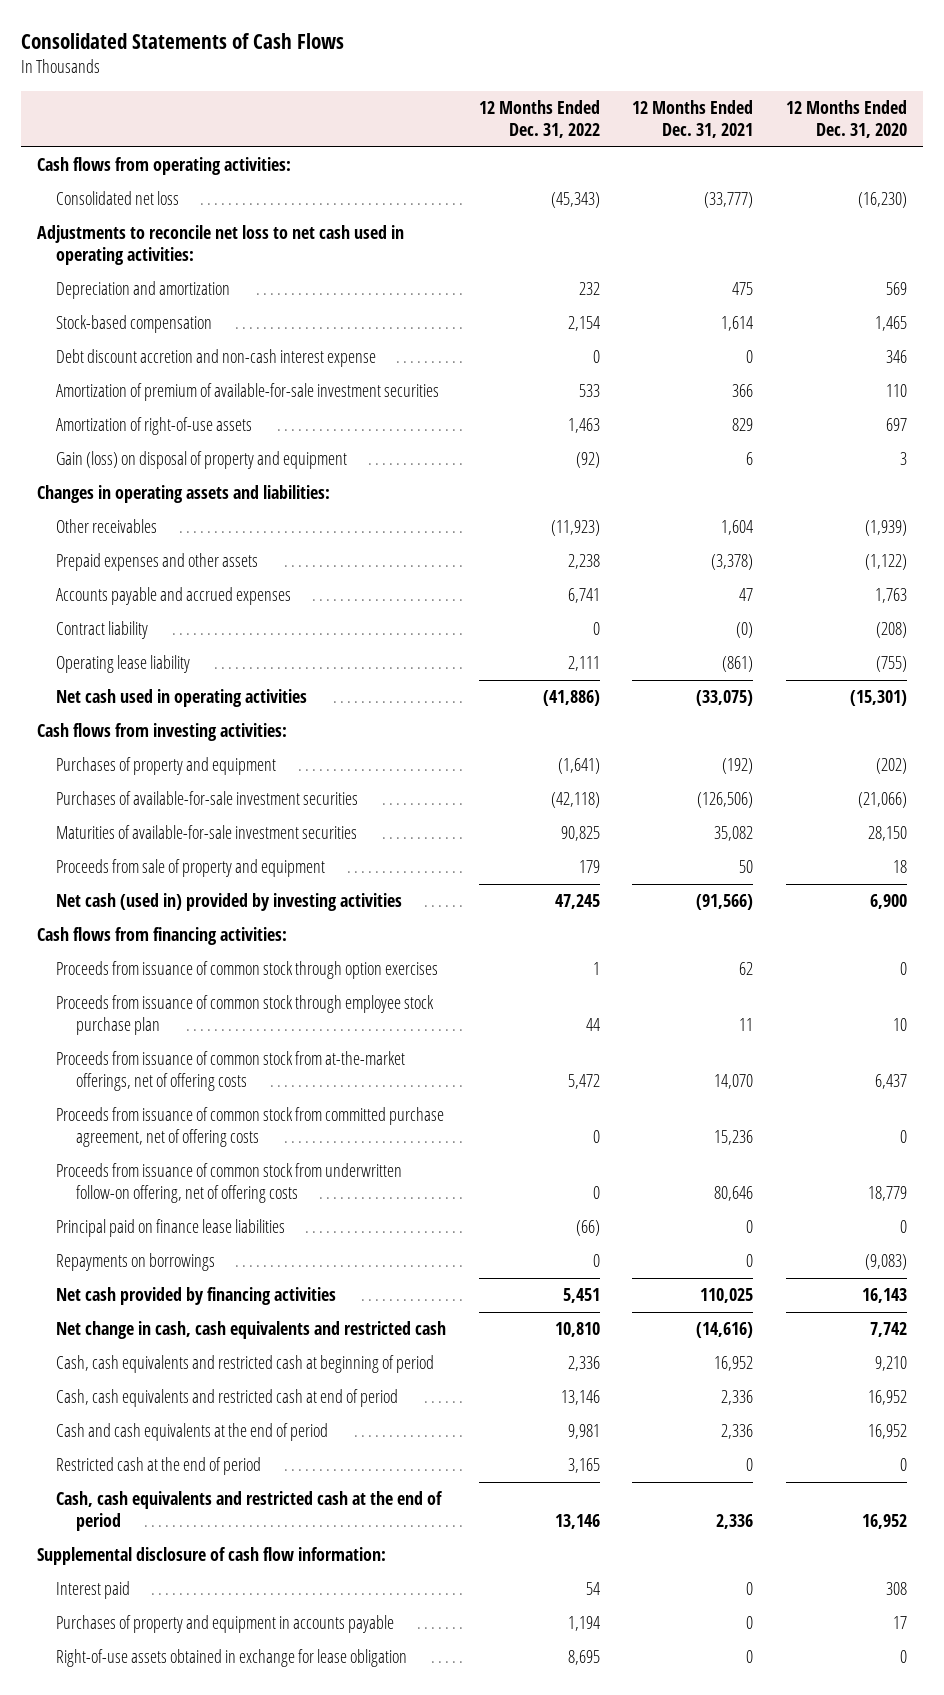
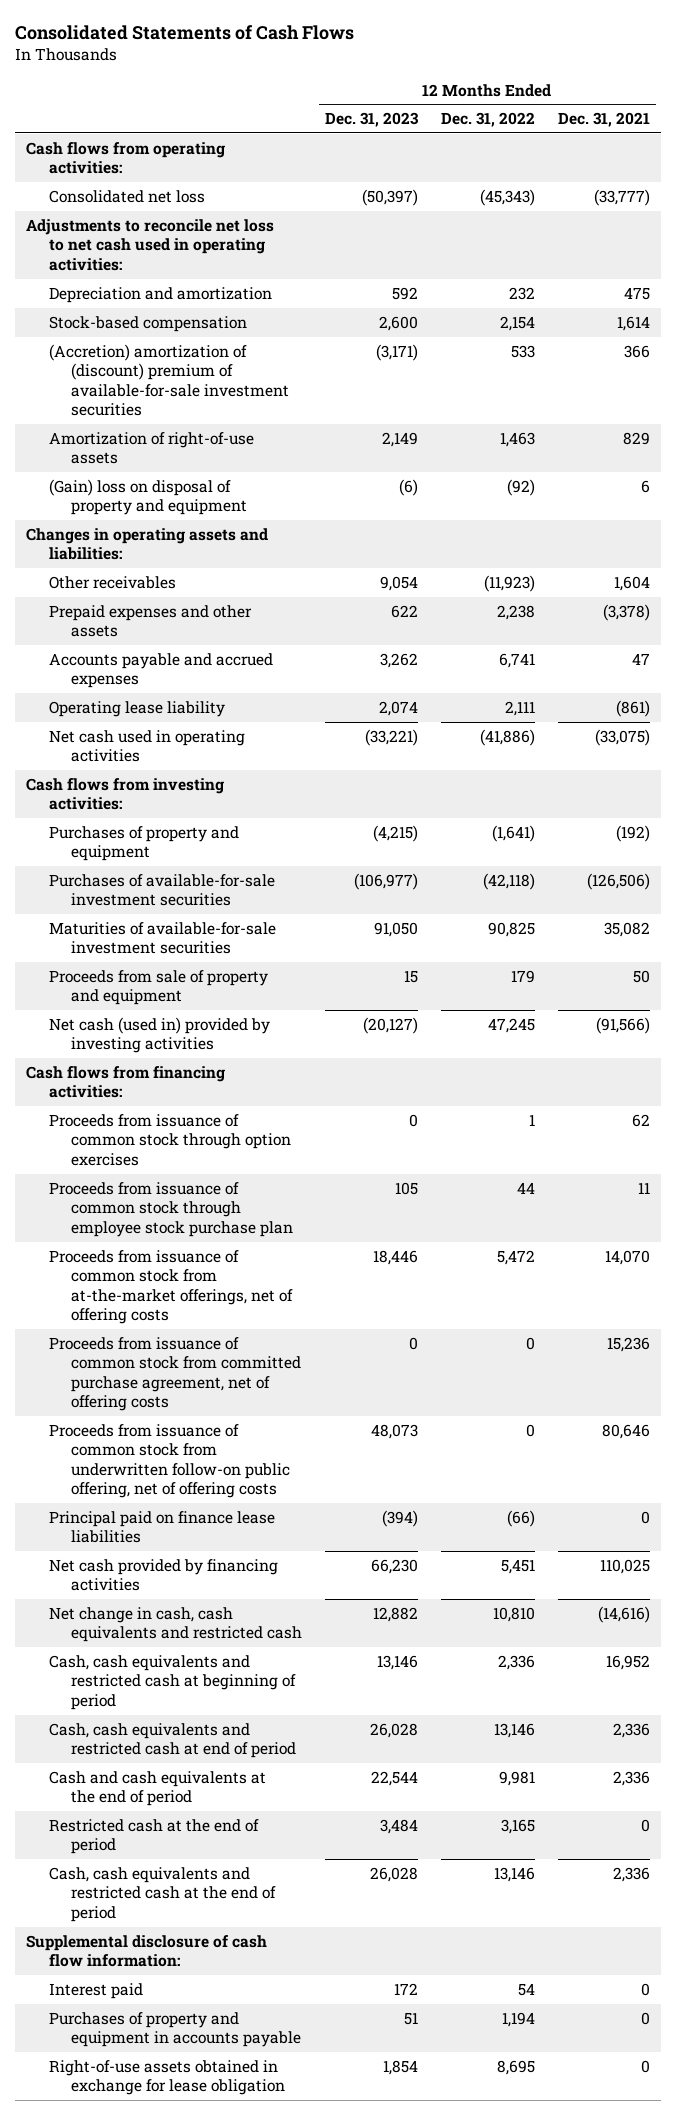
[785,100,907,139] 12 Months Ended Dec. 31, 2020 -> none
none -> [324,112,419,128] Dec. 31, 2023
[56,349,377,368] Debt discount accretion and non-cash interest expense -> none
[56,383,440,402] Amortization of premium of available-for-sale investment securities -> [48,343,289,417] (Accretion) amortization of (discount) premium of available-for-sale investment securities
[56,451,348,470] Gain (loss) on disposal of property and equipment -> [48,478,247,516] (Gain) loss on disposal of property and equipment
[56,621,149,640] Contract liability -> none
[56,1163,403,1204] Proceeds from issuance of common stock from underwritten follow-on offering, net of offering costs -> [48,1423,290,1499] Proceeds from issuance of common stock from underwritten follow-on public offering, net of offering costs
[56,1253,216,1272] Repayments on borrowings -> none

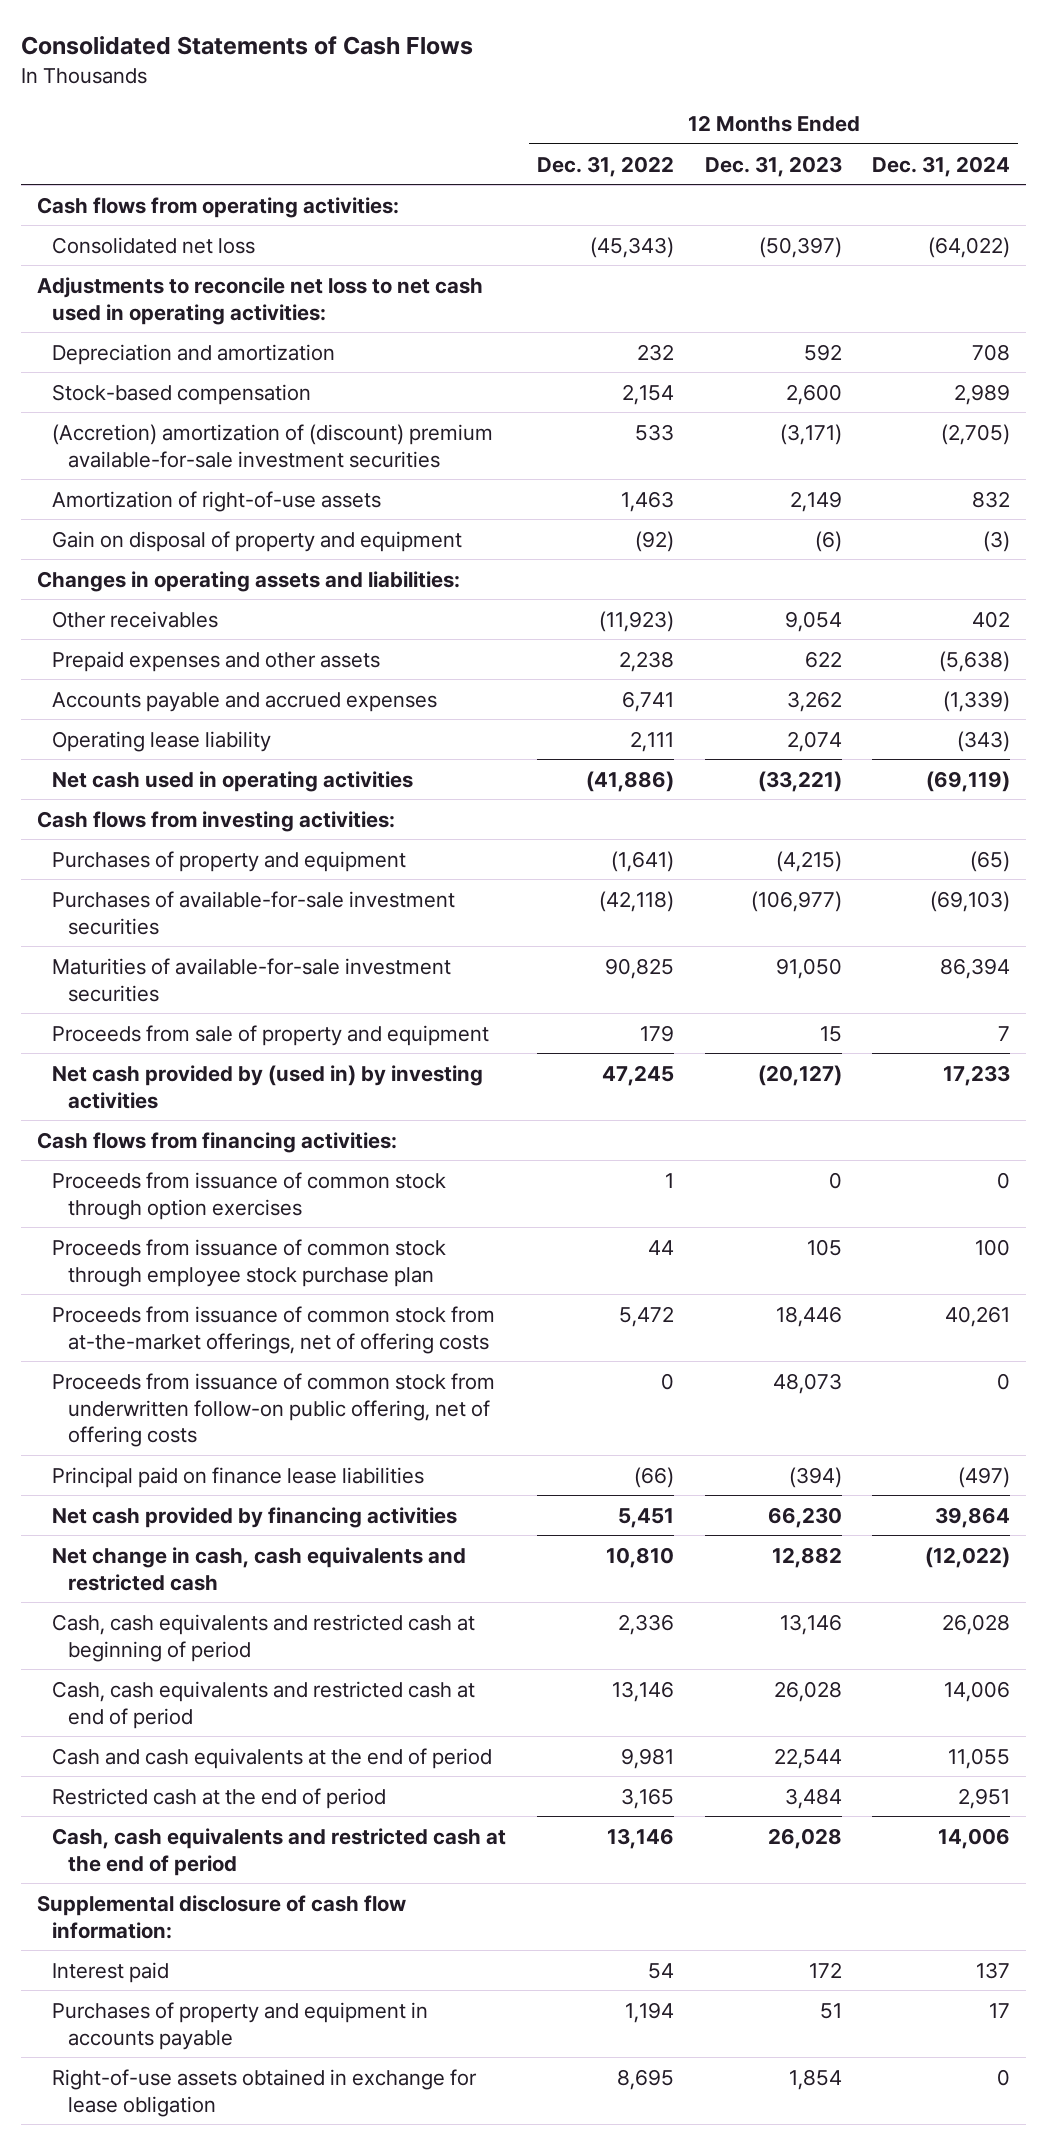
[557,112,650,128] Dec. 31, 2021 -> none
none -> [872,155,1011,177] Dec. 31, 2024
[48,343,289,417] (Accretion) amortization of (discount) premium of available-for-sale investment securities -> [52,423,494,468] (Accretion) amortization of (discount) premium available-for-sale investment securities
[48,478,247,516] (Gain) loss on disposal of property and equipment -> [52,530,463,552] Gain on disposal of property and equipment
[48,1016,270,1054] Net cash (used in) provided by investing activities -> [52,1064,484,1109] Net cash provided by (used in) by investing activities
[48,1336,301,1412] Proceeds from issuance of common stock from committed purchase agreement, net of offering costs -> none

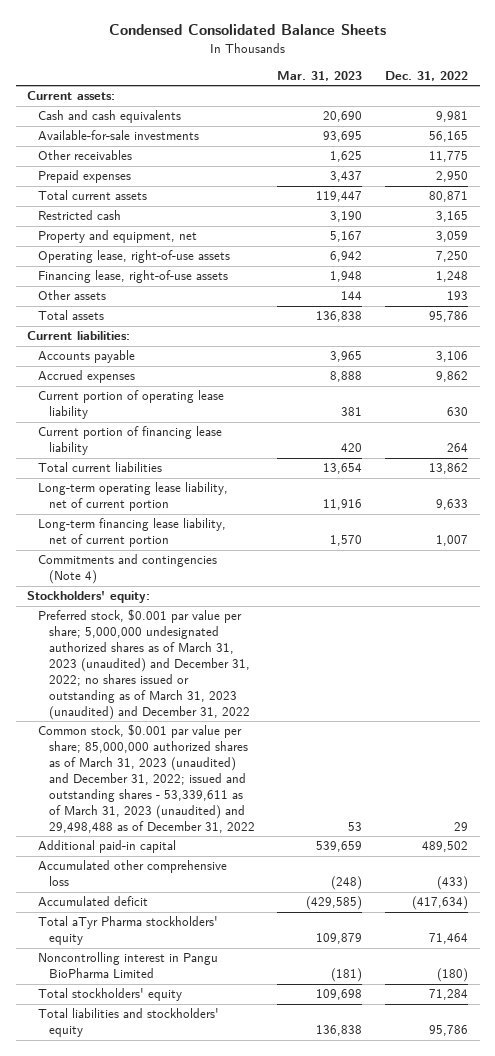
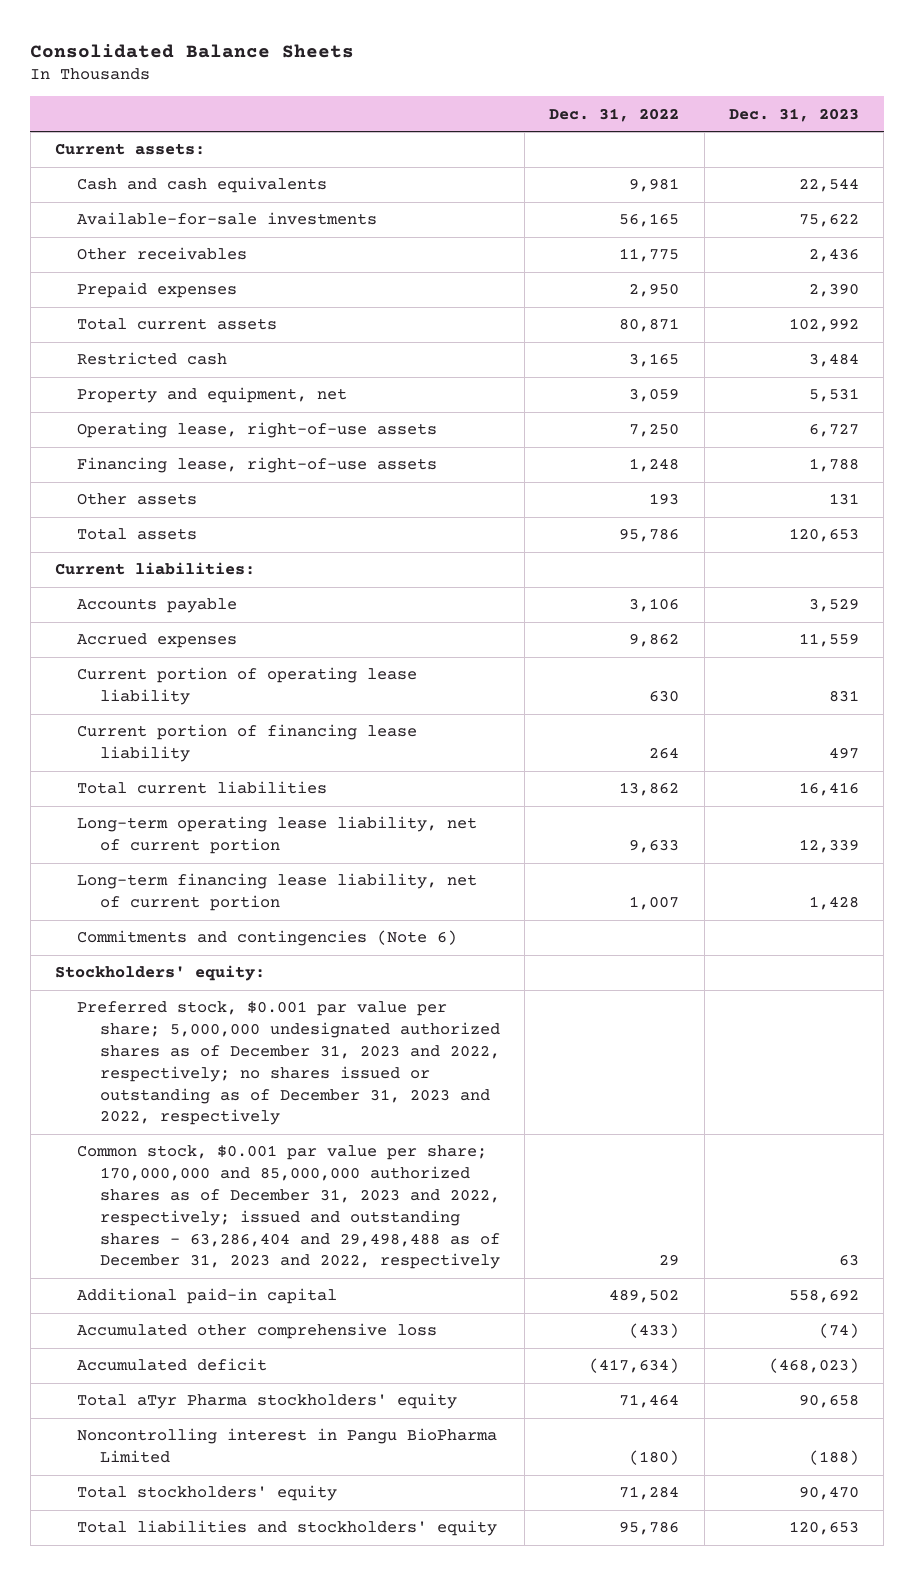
[108,24,386,36] Condensed Consolidated Balance Sheets -> [30,43,355,58] Consolidated Balance Sheets
[277,70,363,81] Mar. 31, 2023 -> none
none -> [729,107,860,122] Dec. 31, 2023
[37,554,217,585] Commitments and contingencies (Note 4) -> [77,930,458,947] Commitments and contingencies (Note 6)
[37,609,250,720] Preferred stock, $0.001 par value per share; 5,000,000 undesignated authorized shares as of March 31, 2023 (unaudited) and December 31, 2022; no shares issued or outstanding as of March 31, 2023 (unaudited) and December 31, 2022 -> [77,1001,500,1126] Preferred stock, $0.001 par value per share; 5,000,000 undesignated authorized shares as of December 31, 2023 and 2022, respectively; no shares issued or outstanding as of December 31, 2023 and 2022, respectively
[37,724,255,833] Common stock, $0.001 par value per share; 85,000,000 authorized shares as of March 31, 2023 (unaudited) and December 31, 2022; issued and outstanding shares - 53,339,611 as of March 31, 2023 (unaudited) and 29,498,488 as of December 31, 2022 -> [77,1145,500,1270] Common stock, $0.001 par value per share; 170,000,000 and 85,000,000 authorized shares as of December 31, 2023 and 2022, respectively; issued and outstanding shares - 63,286,404 and 29,498,488 as of December 31, 2023 and 2022, respectively

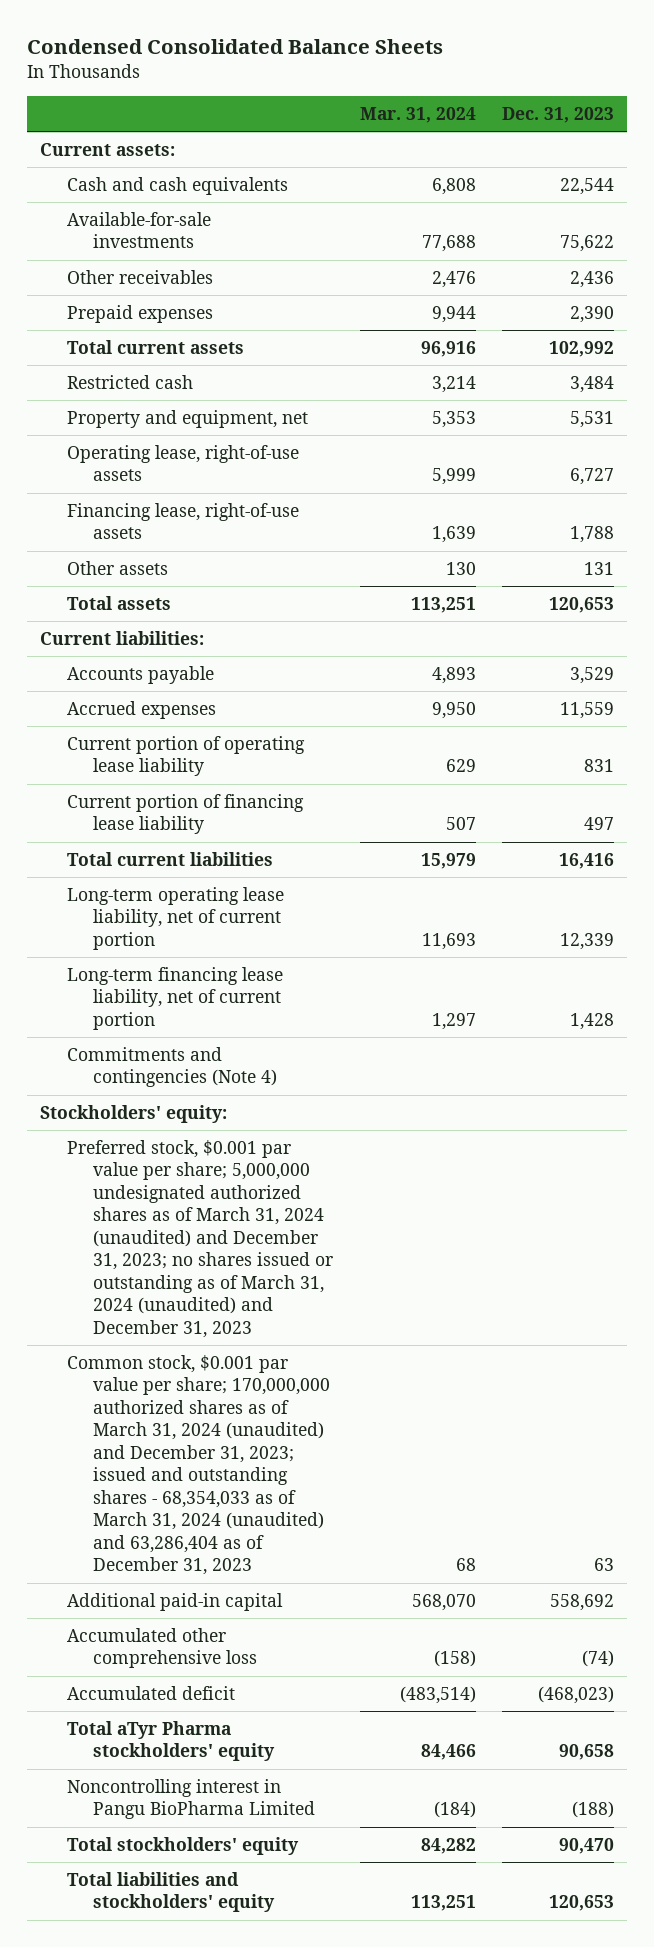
[30,43,355,58] Consolidated Balance Sheets -> [26,39,443,55] Condensed Consolidated Balance Sheets
[549,107,680,122] Dec. 31, 2022 -> none
none -> [359,106,476,123] Mar. 31, 2024
[77,930,458,947] Commitments and contingencies (Note 6) -> [66,1047,278,1088] Commitments and contingencies (Note 4)
[77,1001,500,1126] Preferred stock, $0.001 par value per share; 5,000,000 undesignated authorized shares as of December 31, 2023 and 2022, respectively; no shares issued or outstanding as of December 31, 2023 and 2022, respectively -> [66,1140,334,1338] Preferred stock, $0.001 par value per share; 5,000,000 undesignated authorized shares as of March 31, 2024 (unaudited) and December 31, 2023; no shares issued or outstanding as of March 31, 2024 (unaudited) and December 31, 2023
[77,1145,500,1270] Common stock, $0.001 par value per share; 170,000,000 and 85,000,000 authorized shares as of December 31, 2023 and 2022, respectively; issued and outstanding shares - 63,286,404 and 29,498,488 as of December 31, 2023 and 2022, respectively -> [66,1355,331,1576] Common stock, $0.001 par value per share; 170,000,000 authorized shares as of March 31, 2024 (unaudited) and December 31, 2023; issued and outstanding shares - 68,354,033 as of March 31, 2024 (unaudited) and 63,286,404 as of December 31, 2023

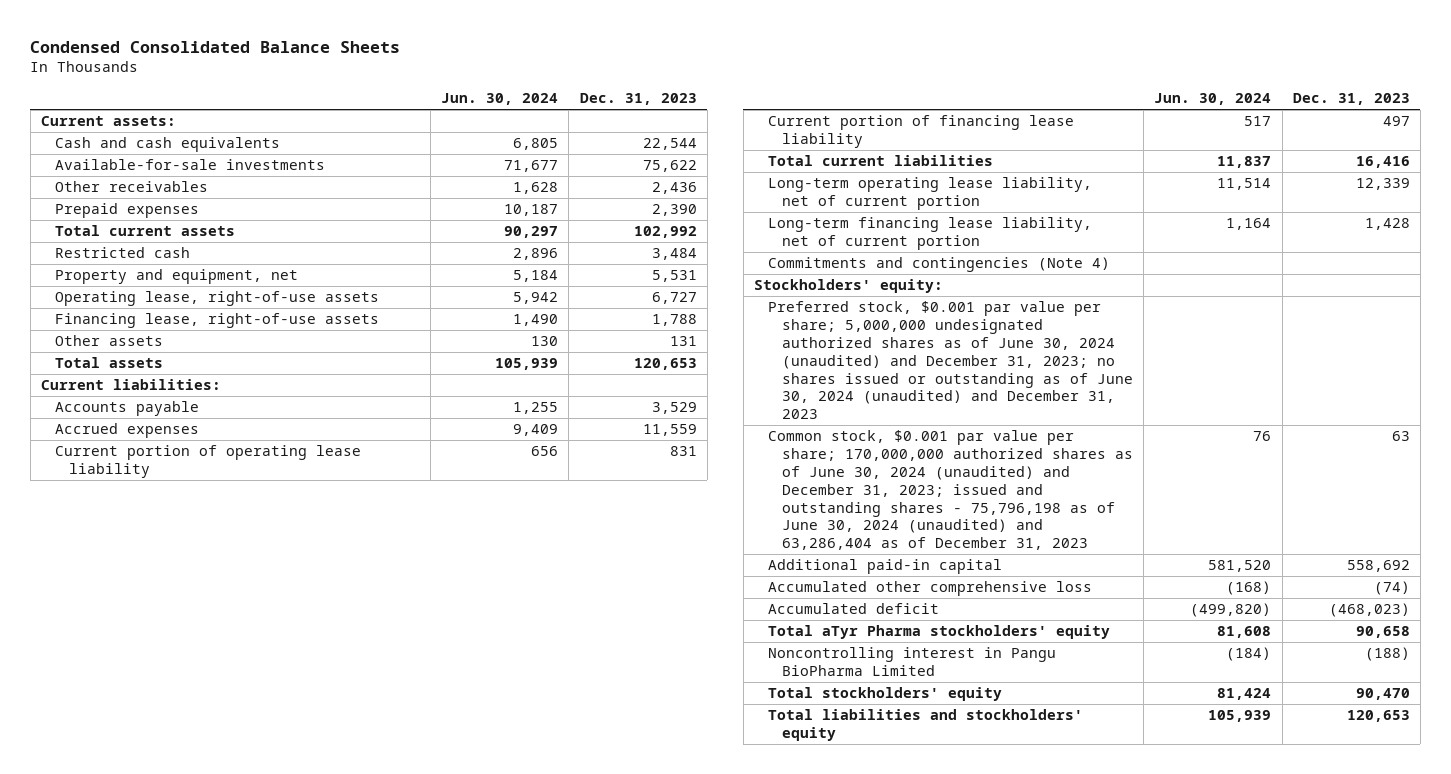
[359,106,476,123] Mar. 31, 2024 -> none
none -> [441,93,559,106] Jun. 30, 2024
[66,1140,334,1338] Preferred stock, $0.001 par value per share; 5,000,000 undesignated authorized shares as of March 31, 2024 (unaudited) and December 31, 2023; no shares issued or outstanding as of March 31, 2024 (unaudited) and December 31, 2023 -> [768,301,1134,420] Preferred stock, $0.001 par value per share; 5,000,000 undesignated authorized shares as of June 30, 2024 (unaudited) and December 31, 2023; no shares issued or outstanding as of June 30, 2024 (unaudited) and December 31, 2023
[66,1355,331,1576] Common stock, $0.001 par value per share; 170,000,000 authorized shares as of March 31, 2024 (unaudited) and December 31, 2023; issued and outstanding shares - 68,354,033 as of March 31, 2024 (unaudited) and 63,286,404 as of December 31, 2023 -> [768,430,1134,551] Common stock, $0.001 par value per share; 170,000,000 authorized shares as of June 30, 2024 (unaudited) and December 31, 2023; issued and outstanding shares - 75,796,198 as of June 30, 2024 (unaudited) and 63,286,404 as of December 31, 2023

